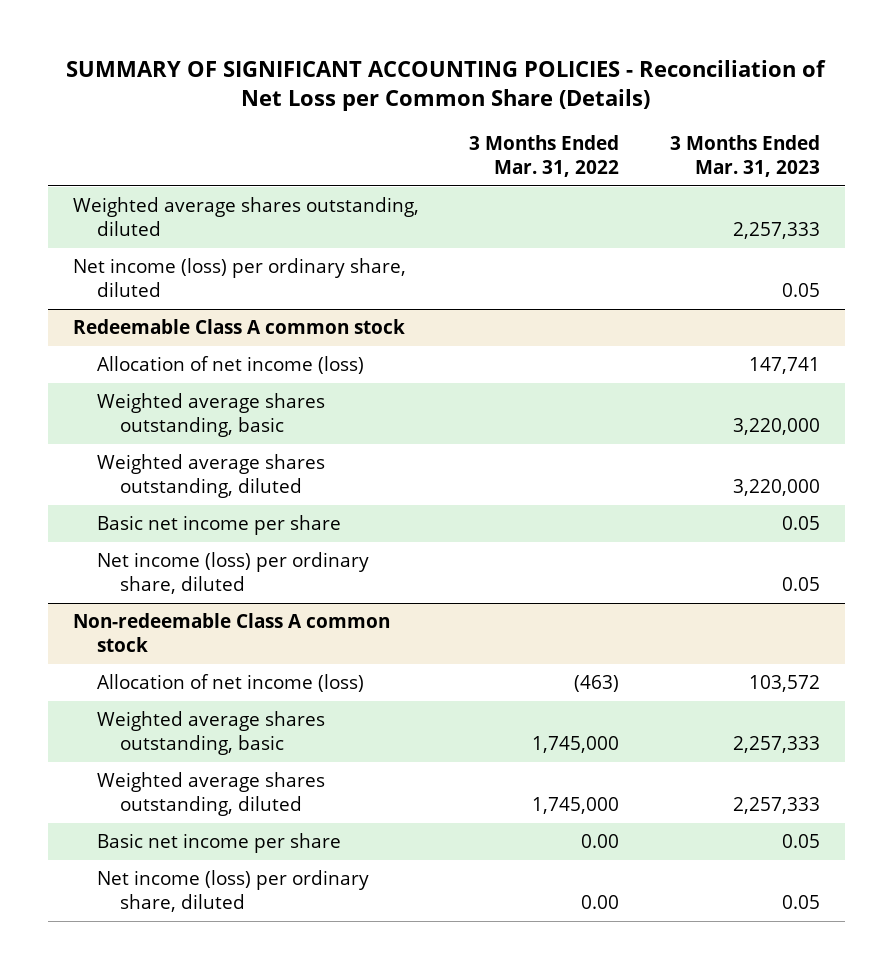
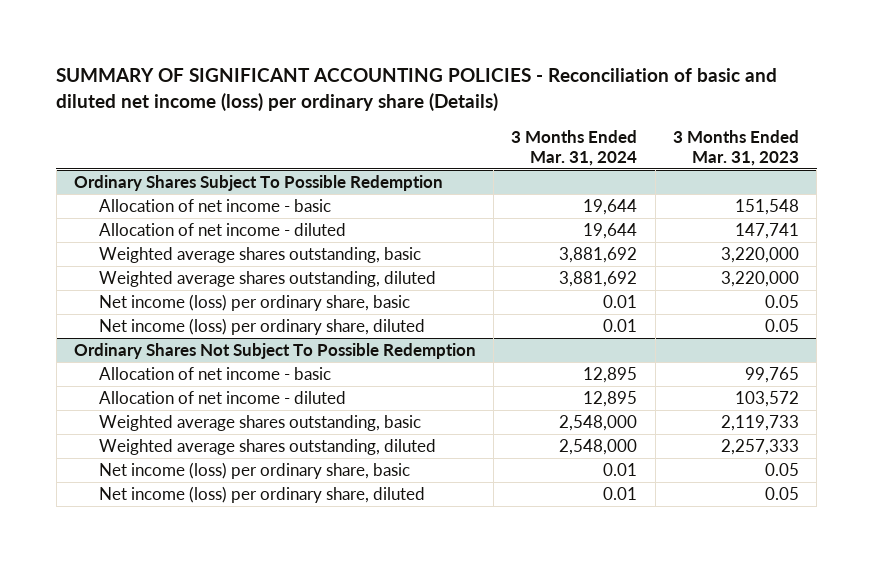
[66,59,827,112] SUMMARY OF SIGNIFICANT ACCOUNTING POLICIES - Reconciliation of Net Loss per Common Share (Details) -> [56,68,778,112] SUMMARY OF SIGNIFICANT ACCOUNTING POLICIES - Reconciliation of basic and diluted net income (loss) per ordinary share (Details)
[469,135,620,177] 3 Months Ended Mar. 31, 2022 -> none
none -> [511,129,638,166] 3 Months Ended Mar. 31, 2024
[72,197,419,236] Weighted average shares outstanding, diluted -> none
[72,258,406,297] Net income (loss) per ordinary share, diluted -> none
[72,319,405,335] Redeemable Class A common stock -> none
none -> [73,175,443,192] Ordinary Shares Subject To Possible Redemption
[96,356,364,375] Allocation of net income (loss) -> [99,199,332,213] Allocation of net income - basic
[748,357,820,375] 147,741 -> [734,199,799,216] 151,548
none -> [99,223,347,237] Allocation of net income - diluted
[96,515,341,536] Basic net income per share -> [99,294,411,312] Net income (loss) per ordinary share, basic
[72,613,390,652] Non-redeemable Class A common stock -> none
none -> [73,343,476,360] Ordinary Shares Not Subject To Possible Redemption
[96,674,364,693] Allocation of net income (loss) -> [99,367,332,381] Allocation of net income - basic
[748,675,820,693] 103,572 -> [744,367,799,384] 99,765
none -> [99,391,347,405] Allocation of net income - diluted
[732,735,820,753] 2,257,333 -> [720,415,799,432] 2,119,733
[96,833,341,854] Basic net income per share -> [99,462,411,480] Net income (loss) per ordinary share, basic

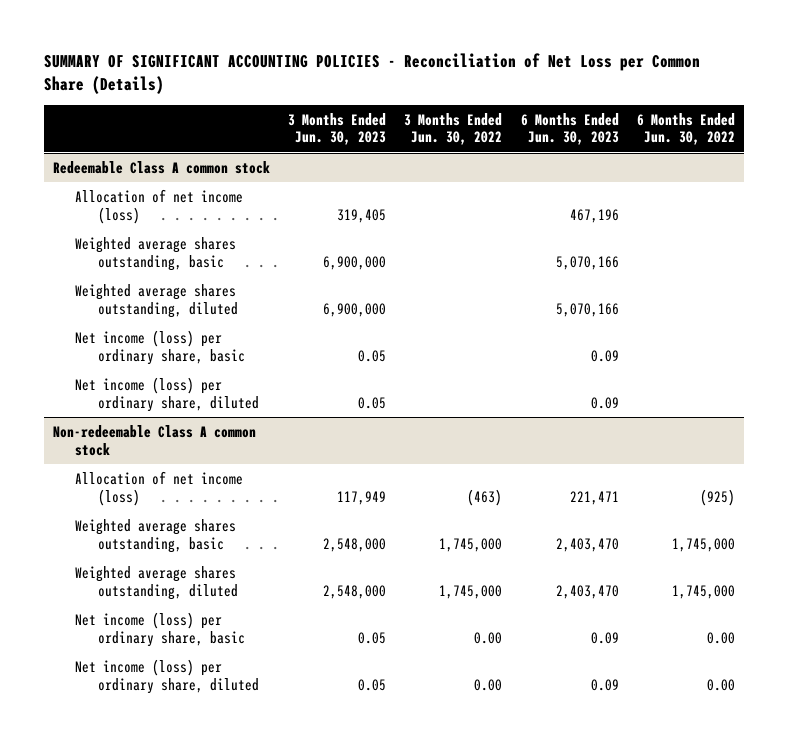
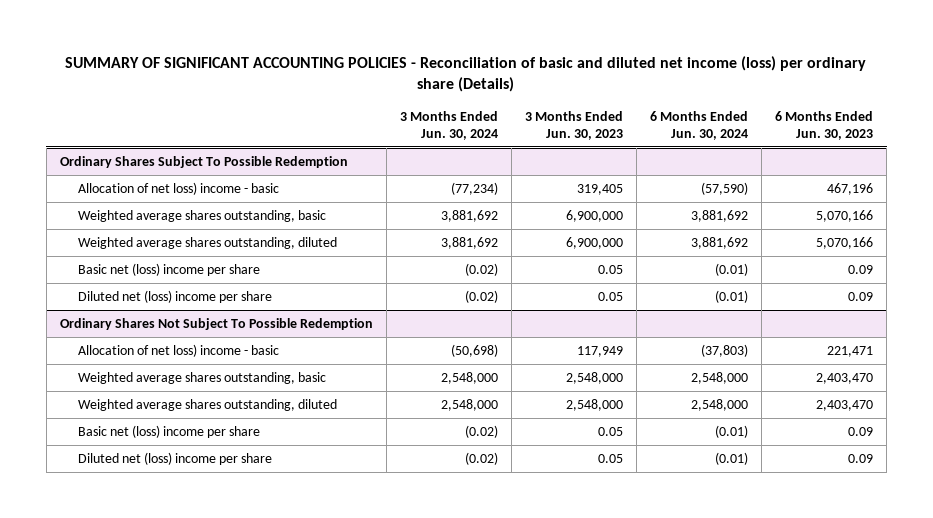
[43,52,700,94] SUMMARY OF SIGNIFICANT ACCOUNTING POLICIES - Reconciliation of Net Loss per Common Share (Details) -> [65,55,867,93] SUMMARY OF SIGNIFICANT ACCOUNTING POLICIES - Reconciliation of basic and diluted net income (loss) per ordinary share (Details)
[404,112,503,146] 3 Months Ended Jun. 30, 2022 -> none
[637,112,736,146] 6 Months Ended Jun. 30, 2022 -> none
none -> [399,110,498,140] 3 Months Ended Jun. 30, 2024
none -> [650,110,749,140] 6 Months Ended Jun. 30, 2024
[52,160,270,174] Redeemable Class A common stock -> none
none -> [59,155,348,168] Ordinary Shares Subject To Possible Redemption
[75,188,244,224] Allocation of net income (loss) -> [77,181,279,195] Allocation of net loss) income - basic
[52,424,256,456] Non-redeemable Class A common stock -> none
[75,329,245,365] Net income (loss) per ordinary share, basic -> [77,262,260,276] Basic net (loss) income per share
[75,376,259,412] Net income (loss) per ordinary share, diluted -> [77,289,272,303] Diluted net (loss) income per share
none -> [59,317,373,330] Ordinary Shares Not Subject To Possible Redemption
[75,470,244,506] Allocation of net income (loss) -> [77,343,279,357] Allocation of net loss) income - basic
[75,611,245,647] Net income (loss) per ordinary share, basic -> [77,424,260,438] Basic net (loss) income per share
[75,658,259,694] Net income (loss) per ordinary share, diluted -> [77,451,272,465] Diluted net (loss) income per share

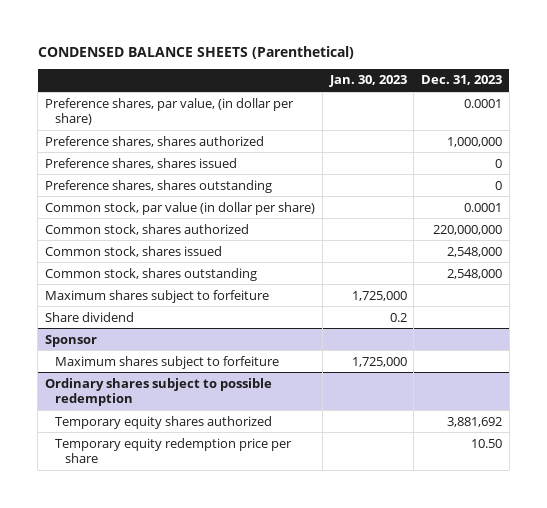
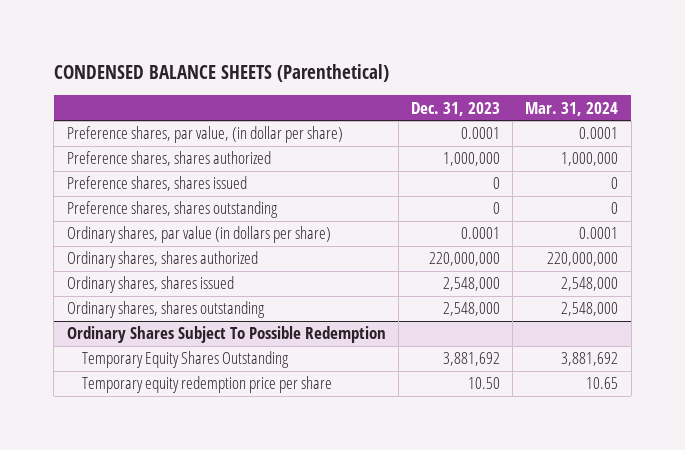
[328,75,407,88] Jan. 30, 2023 -> none
none -> [525,101,619,116] Mar. 31, 2024
[44,289,269,303] Maximum shares subject to forfeiture -> none
[44,311,134,322] Share dividend -> none
[44,334,97,347] Sponsor -> none
[54,355,279,369] Maximum shares subject to forfeiture -> none
[44,201,315,215] Common stock, par value (in dollar per share) -> [66,226,331,244] Ordinary shares, par value (in dollars per share)
[44,223,249,235] Common stock, shares authorized -> [66,251,258,269] Ordinary shares, shares authorized
[44,245,222,257] Common stock, shares issued -> [66,276,234,294] Ordinary shares, shares issued
[44,267,257,281] Common stock, shares outstanding -> [66,301,265,319] Ordinary shares, shares outstanding
[44,377,272,406] Ordinary shares subject to possible redemption -> [66,326,386,344] Ordinary Shares Subject To Possible Redemption
[54,415,272,429] Temporary equity shares authorized -> [81,351,289,369] Temporary Equity Shares Outstanding

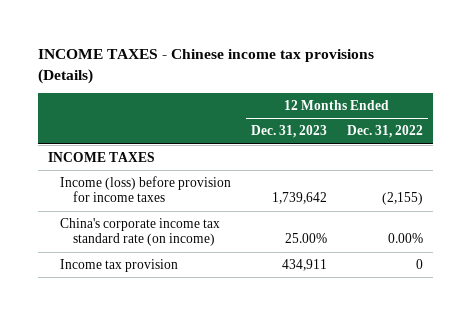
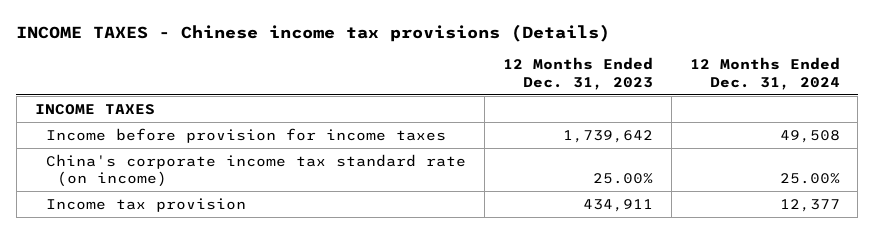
[346,125,423,139] Dec. 31, 2022 -> none
none -> [689,57,840,91] 12 Months Ended Dec. 31, 2024
[60,176,232,203] Income (loss) before provision for income taxes -> [46,127,447,143] Income before provision for income taxes

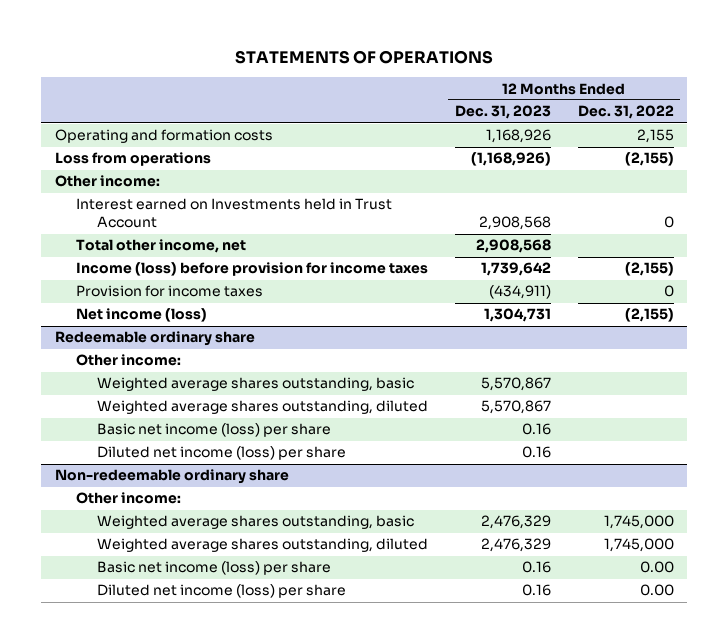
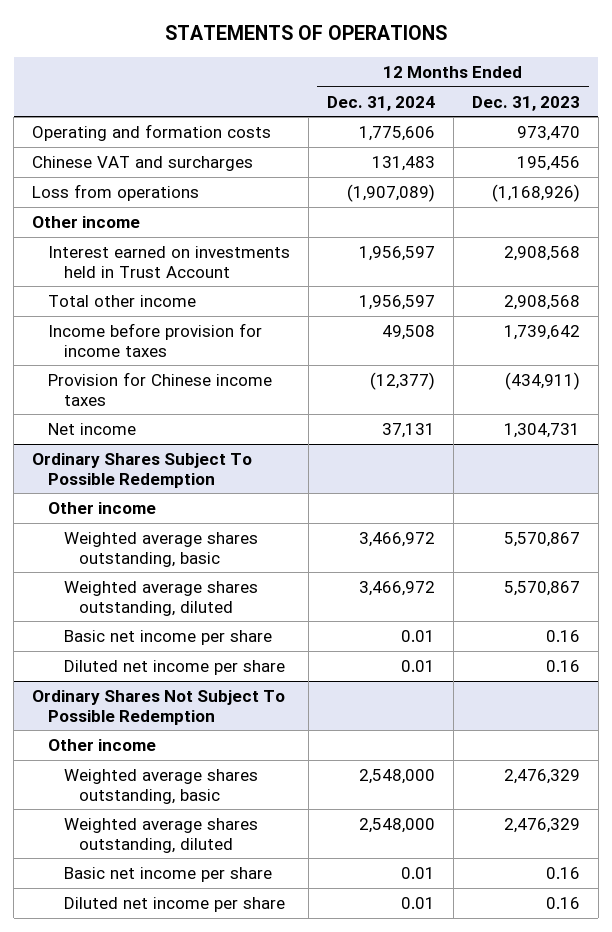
[577,105,674,120] Dec. 31, 2022 -> none
none -> [326,95,435,111] Dec. 31, 2024
[485,129,551,144] 1,168,926 -> [516,125,580,141] 973,470
none -> [32,155,254,171] Chinese VAT and surcharges
[54,331,255,347] Redeemable ordinary share -> none
[54,175,160,188] Other income: -> [32,215,141,228] Other income
[75,198,392,229] Interest earned on Investments held in Trust Account -> [47,245,290,278] Interest earned on investments held in Trust Account
[75,239,246,254] Total other income, net -> [47,294,196,307] Total other income
[75,262,428,277] Income (loss) before provision for income taxes -> [47,322,262,357] Income before provision for income taxes
[75,285,263,298] Provision for income taxes -> [47,371,272,406] Provision for Chinese income taxes
[75,308,207,323] Net income (loss) -> [47,422,136,435] Net income
none -> [32,452,253,488] Ordinary Shares Subject To Possible Redemption
[75,354,181,367] Other income: -> [47,501,156,514] Other income
[54,469,289,485] Non-redeemable ordinary share -> none
[97,423,332,438] Basic net income (loss) per share -> [63,629,272,645] Basic net income per share
[97,446,347,461] Diluted net income (loss) per share -> [63,659,285,675] Diluted net income per share
none -> [32,689,286,725] Ordinary Shares Not Subject To Possible Redemption
[75,492,181,505] Other income: -> [47,738,156,751] Other income
[97,561,332,576] Basic net income (loss) per share -> [63,866,272,882] Basic net income per share
[97,584,347,599] Diluted net income (loss) per share -> [63,896,285,912] Diluted net income per share

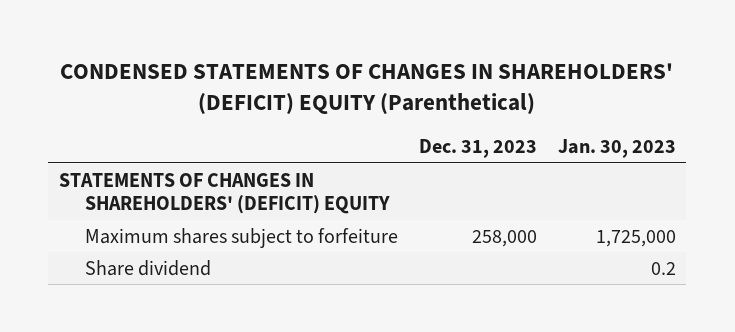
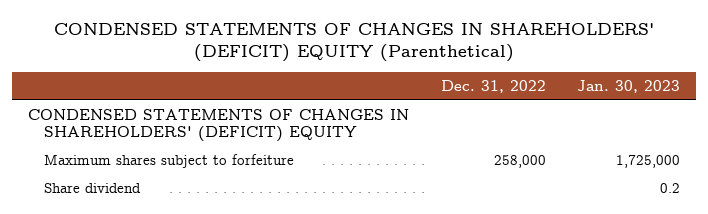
[418,139,537,159] Dec. 31, 2023 -> none
none -> [440,79,546,93] Dec. 31, 2022
[58,172,390,214] STATEMENTS OF CHANGES IN SHAREHOLDERS' (DEFICIT) EQUITY -> [27,108,409,143] CONDENSED STATEMENTS OF CHANGES IN SHAREHOLDERS' (DEFICIT) EQUITY

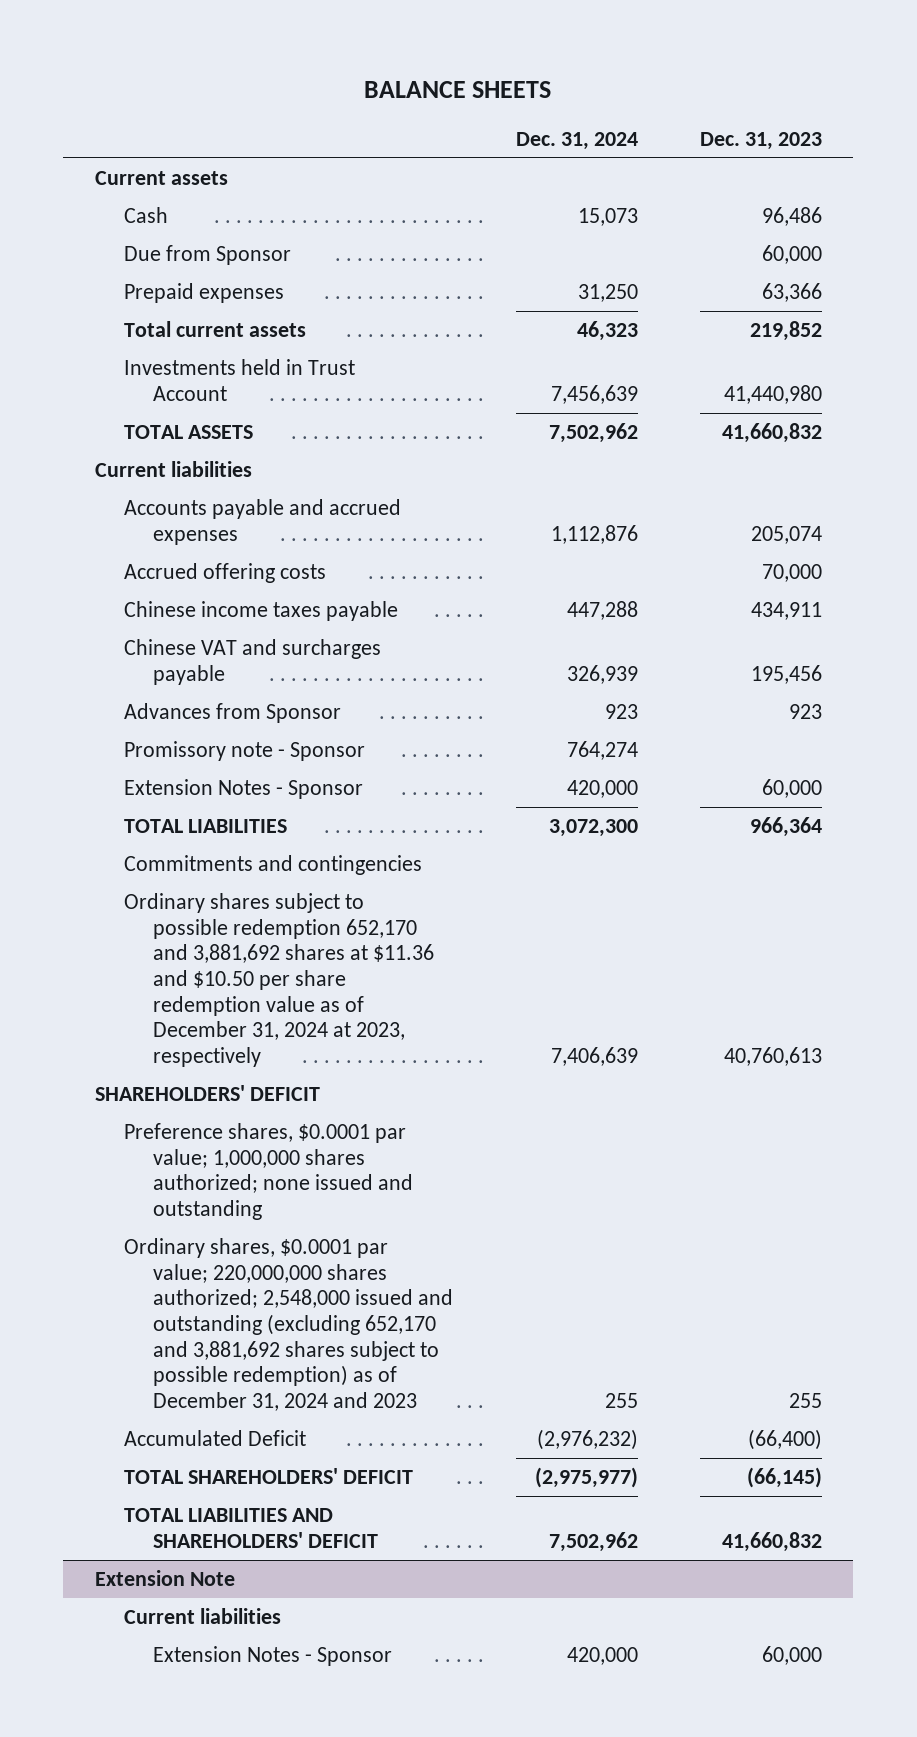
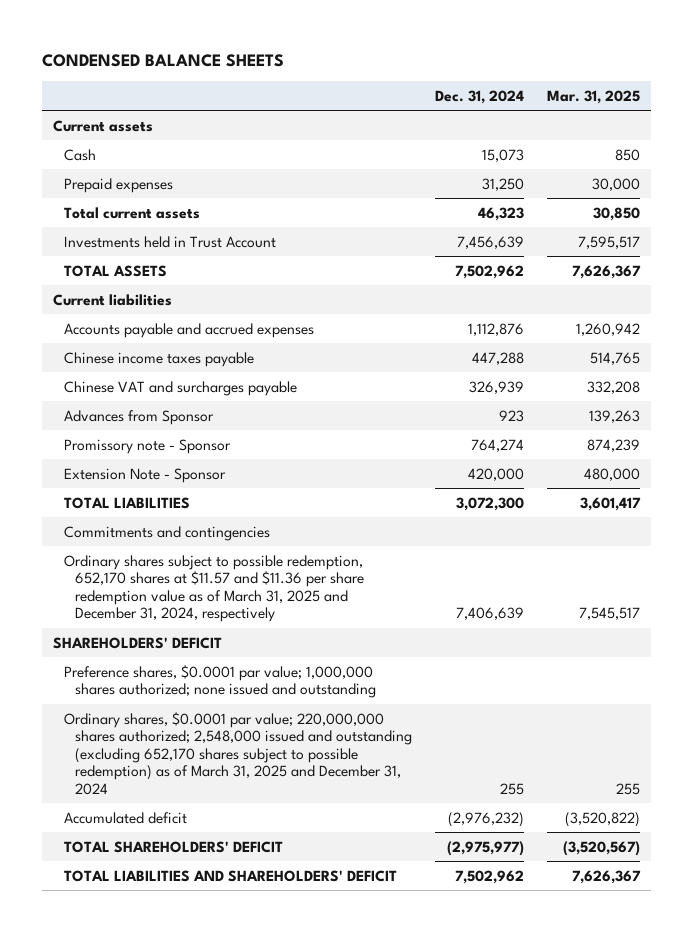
[364,80,552,98] BALANCE SHEETS -> [42,53,285,67] CONDENSED BALANCE SHEETS
[700,131,823,150] Dec. 31, 2023 -> none
none -> [546,89,640,104] Mar. 31, 2025
[123,245,291,266] Due from Sponsor -> none
[123,563,326,584] Accrued offering costs -> none
[123,779,363,800] Extension Notes - Sponsor -> [64,467,227,483] Extension Note - Sponsor
[123,893,435,1068] Ordinary shares subject to possible redemption 652,170 and 3,881,692 shares at $11.36 and $10.50 per share redemption value as of December 31, 2024 at 2023, respectively -> [64,554,365,623] Ordinary shares subject to possible redemption, 652,170 shares at $11.57 and $11.36 per share redemption value as of March 31, 2025 and December 31, 2024, respectively
[123,1238,454,1412] Ordinary shares, $0.0001 par value; 220,000,000 shares authorized; 2,548,000 issued and outstanding (excluding 652,170 and 3,881,692 shares subject to possible redemption) as of December 31, 2024 and 2023 -> [64,711,413,796] Ordinary shares, $0.0001 par value; 220,000,000 shares authorized; 2,548,000 issued and outstanding (excluding 652,170 shares subject to possible redemption) as of March 31, 2025 and December 31, 2024
[123,1430,306,1447] Accumulated Deficit -> [64,811,188,824] Accumulated deficit
[94,1570,235,1587] Extension Note -> none
[123,1608,281,1625] Current liabilities -> none
[153,1646,393,1667] Extension Notes - Sponsor -> none

